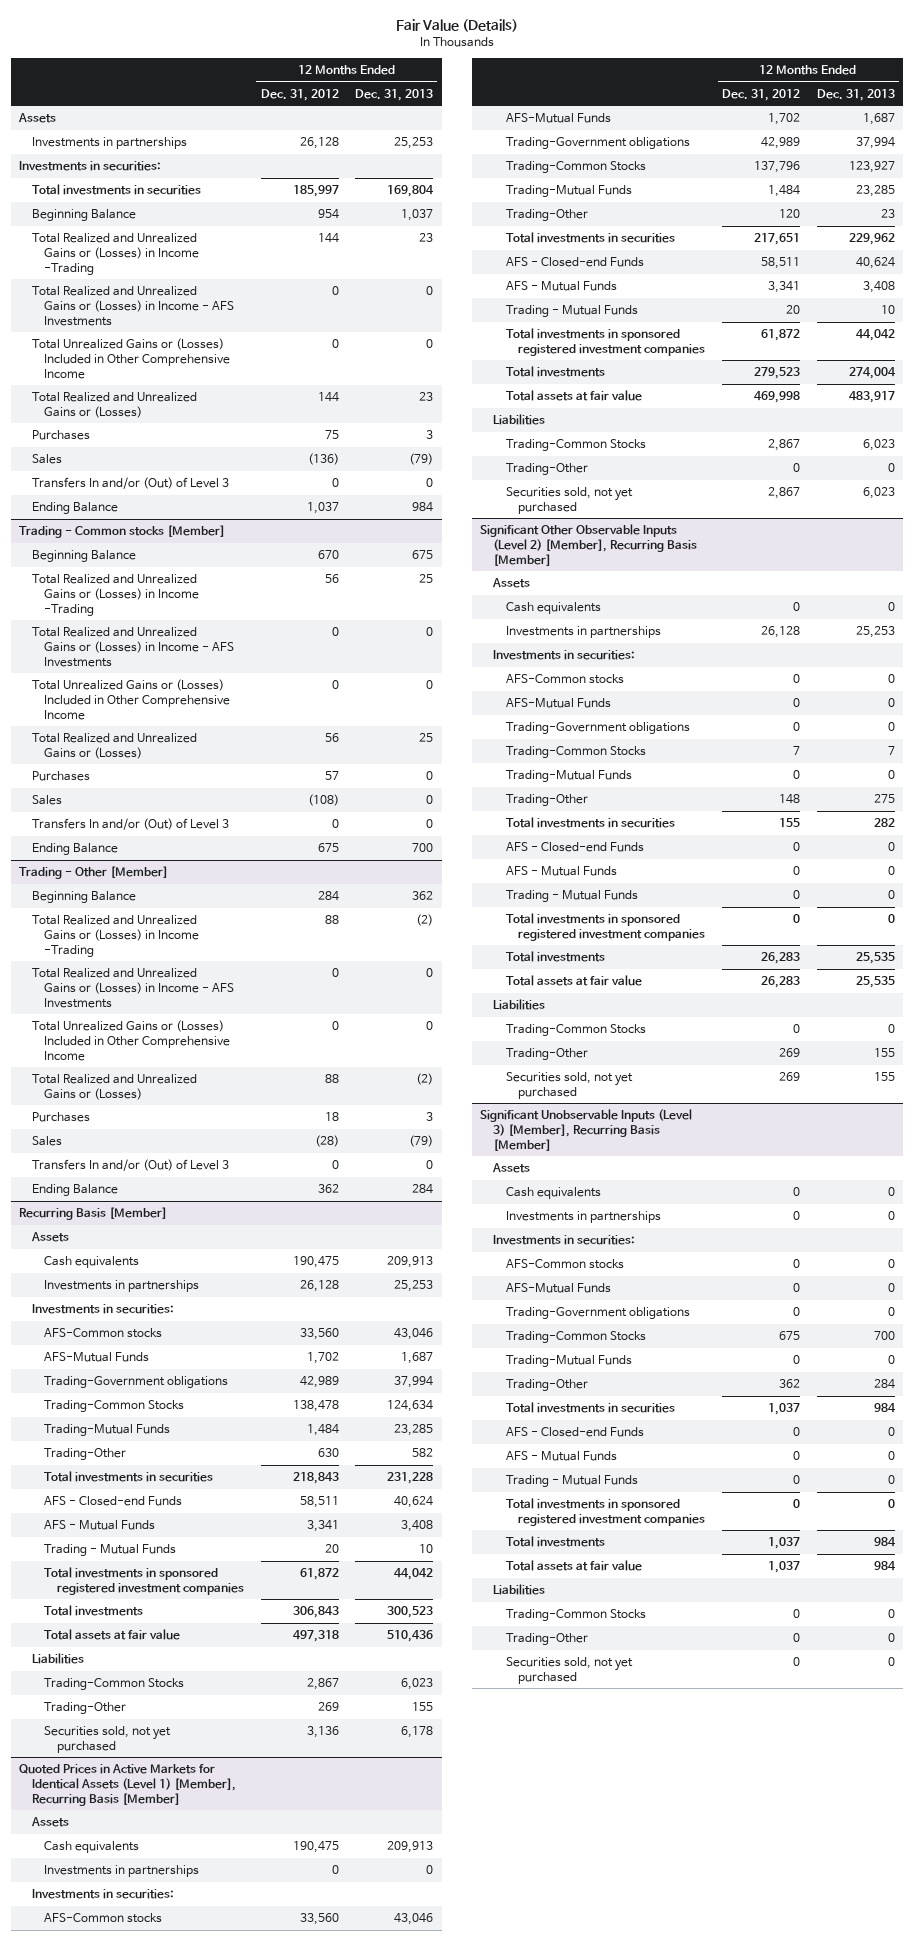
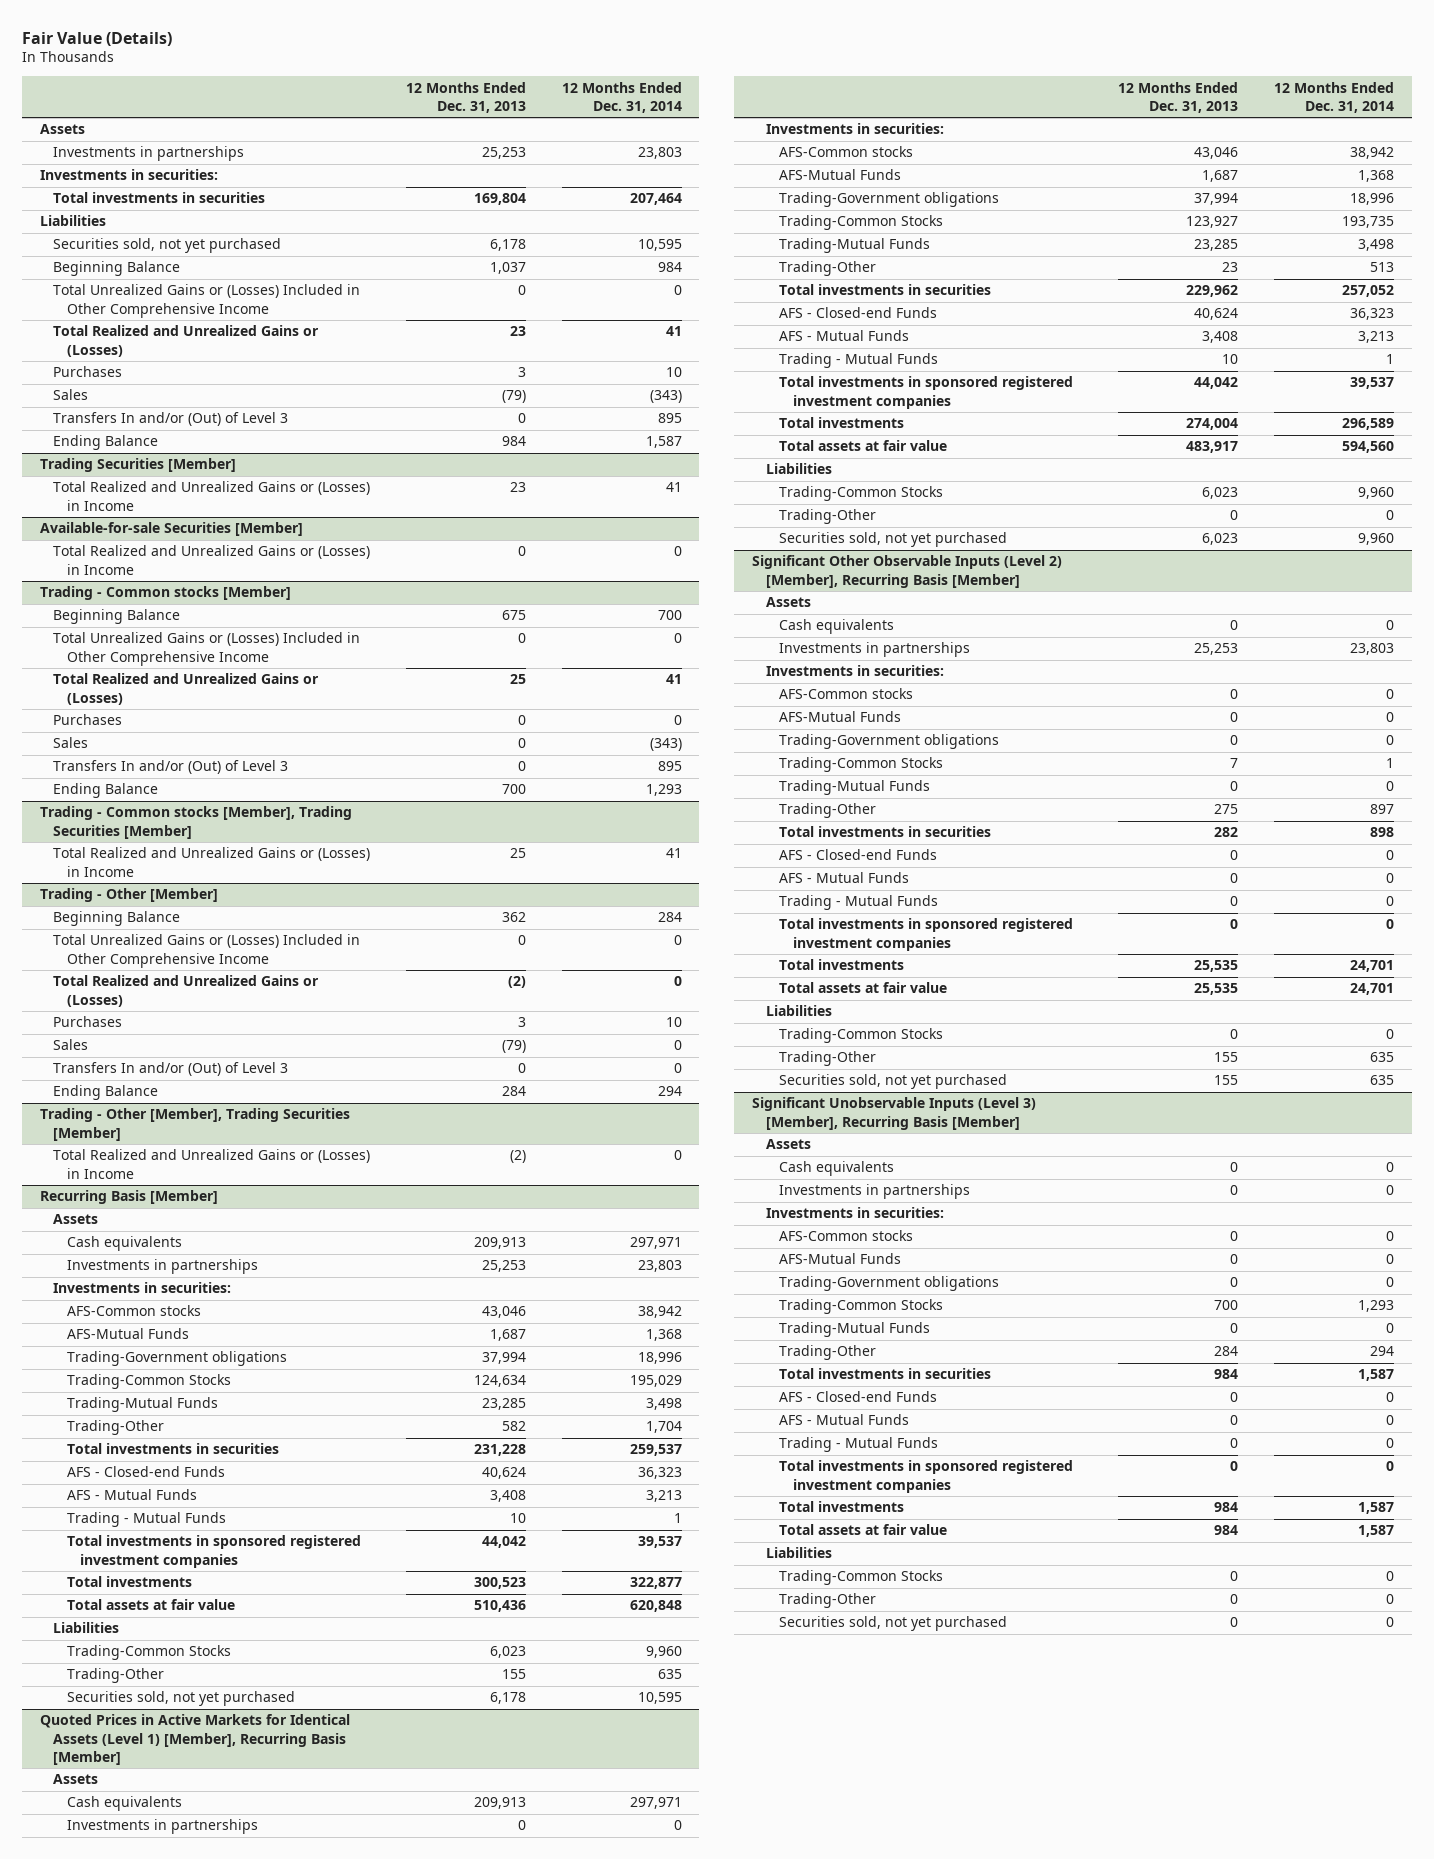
[260,88,339,101] Dec. 31, 2012 -> none
none -> [561,81,682,114] 12 Months Ended Dec. 31, 2014
none -> [39,215,106,227] Liabilities
none -> [53,238,282,254] Securities sold, not yet purchased
[31,233,200,275] Total Realized and Unrealized Gains or (Losses) in Income -Trading -> none
[31,286,235,326] Total Realized and Unrealized Gains or (Losses) in Income - AFS Investments -> none
none -> [39,458,236,473] Trading Securities [Member]
none -> [53,481,371,511] Total Realized and Unrealized Gains or (Losses) in Income
none -> [39,522,303,537] Available-for-sale Securities [Member]
none -> [53,545,371,575] Total Realized and Unrealized Gains or (Losses) in Income
[31,574,200,616] Total Realized and Unrealized Gains or (Losses) in Income -Trading -> none
[31,627,235,667] Total Realized and Unrealized Gains or (Losses) in Income - AFS Investments -> none
none -> [39,806,352,839] Trading - Common stocks [Member], Trading Securities [Member]
none -> [53,847,371,877] Total Realized and Unrealized Gains or (Losses) in Income
[31,915,200,957] Total Realized and Unrealized Gains or (Losses) in Income -Trading -> none
[31,968,235,1008] Total Realized and Unrealized Gains or (Losses) in Income - AFS Investments -> none
none -> [39,1108,350,1141] Trading - Other [Member], Trading Securities [Member]
none -> [53,1149,371,1179] Total Realized and Unrealized Gains or (Losses) in Income

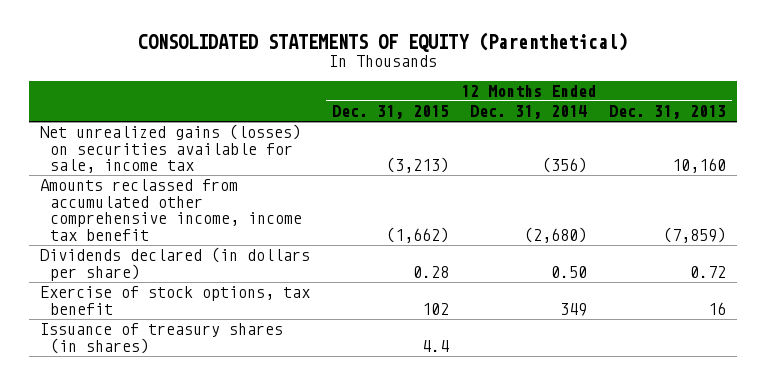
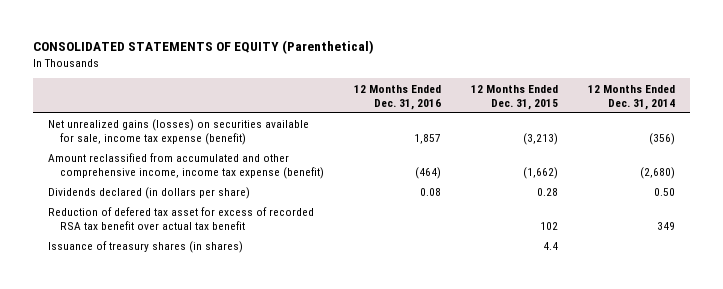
[609,105,727,120] Dec. 31, 2013 -> none
none -> [353,84,441,110] 12 Months Ended Dec. 31, 2016
[39,124,301,174] Net unrealized gains (losses) on securities available for sale, income tax -> [47,119,309,146] Net unrealized gains (losses) on securities available for sale, income tax expense (benefit)
[39,179,302,241] Amounts reclassed from accumulated other comprehensive income, income tax benefit -> [47,153,324,180] Amount reclassified from accumulated and other comprehensive income, income tax expense (benefit)
[39,286,310,315] Exercise of stock options, tax benefit -> [47,207,314,231] Reduction of defered tax asset for excess of recorded RSA tax benefit over actual tax benefit

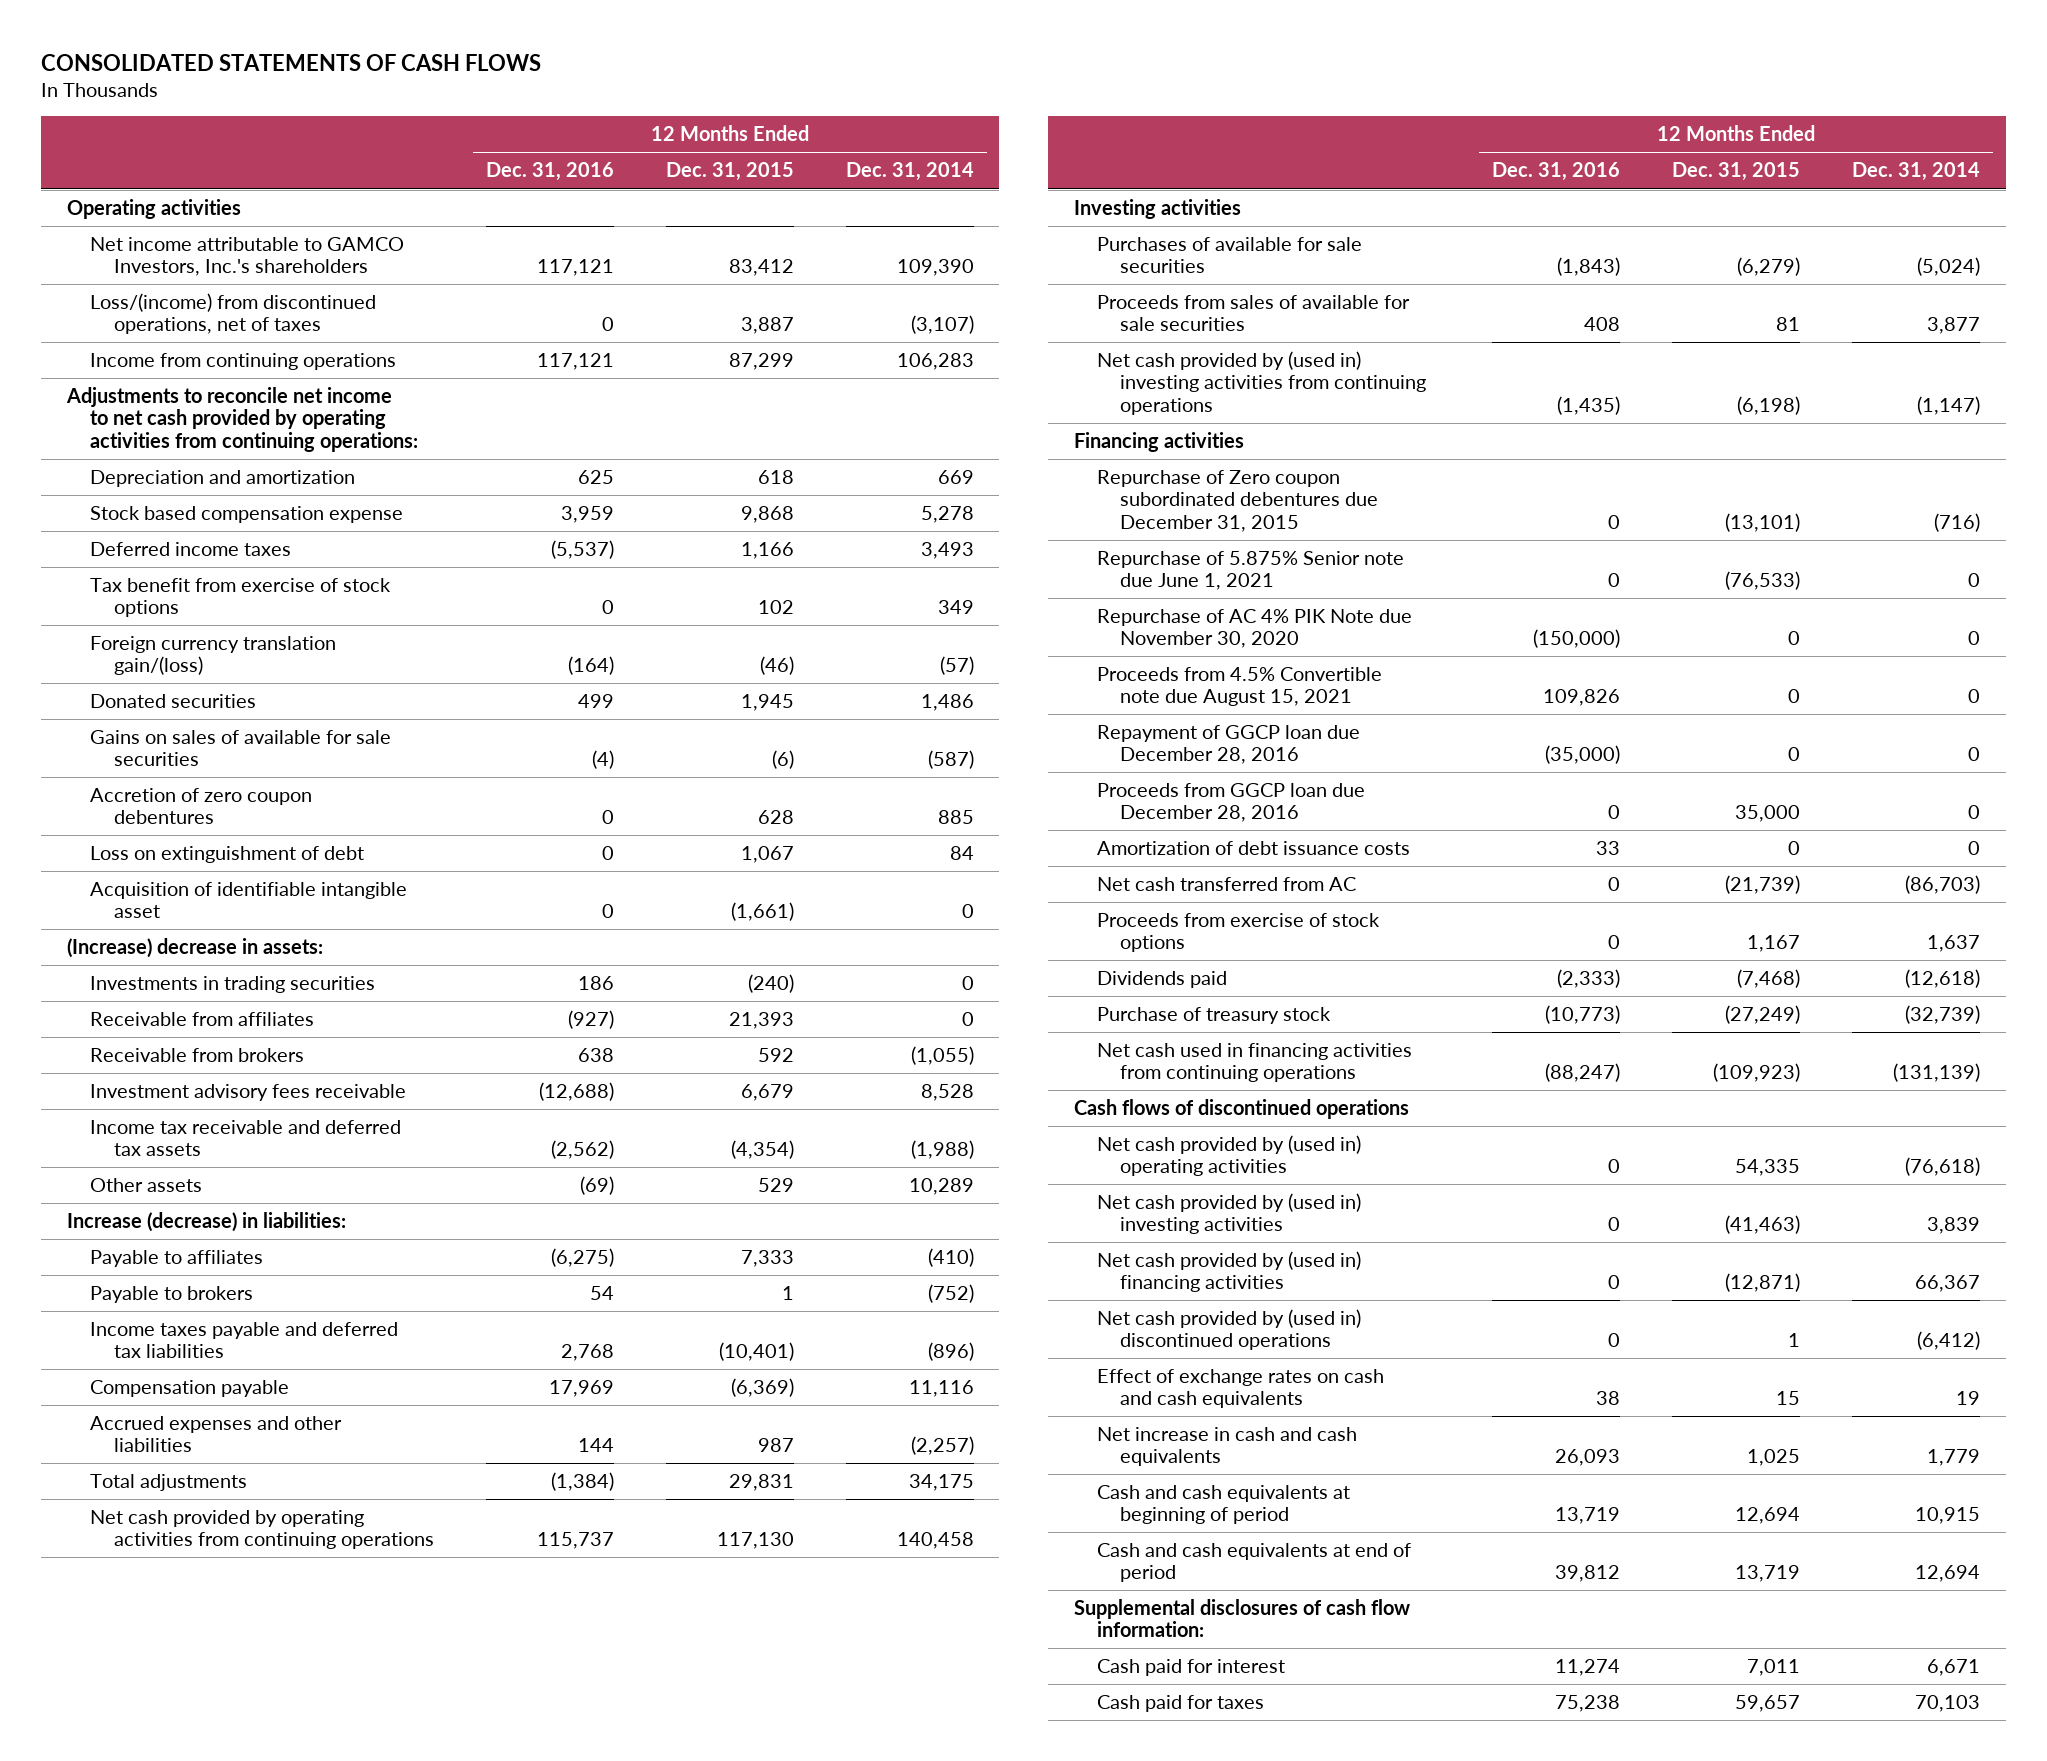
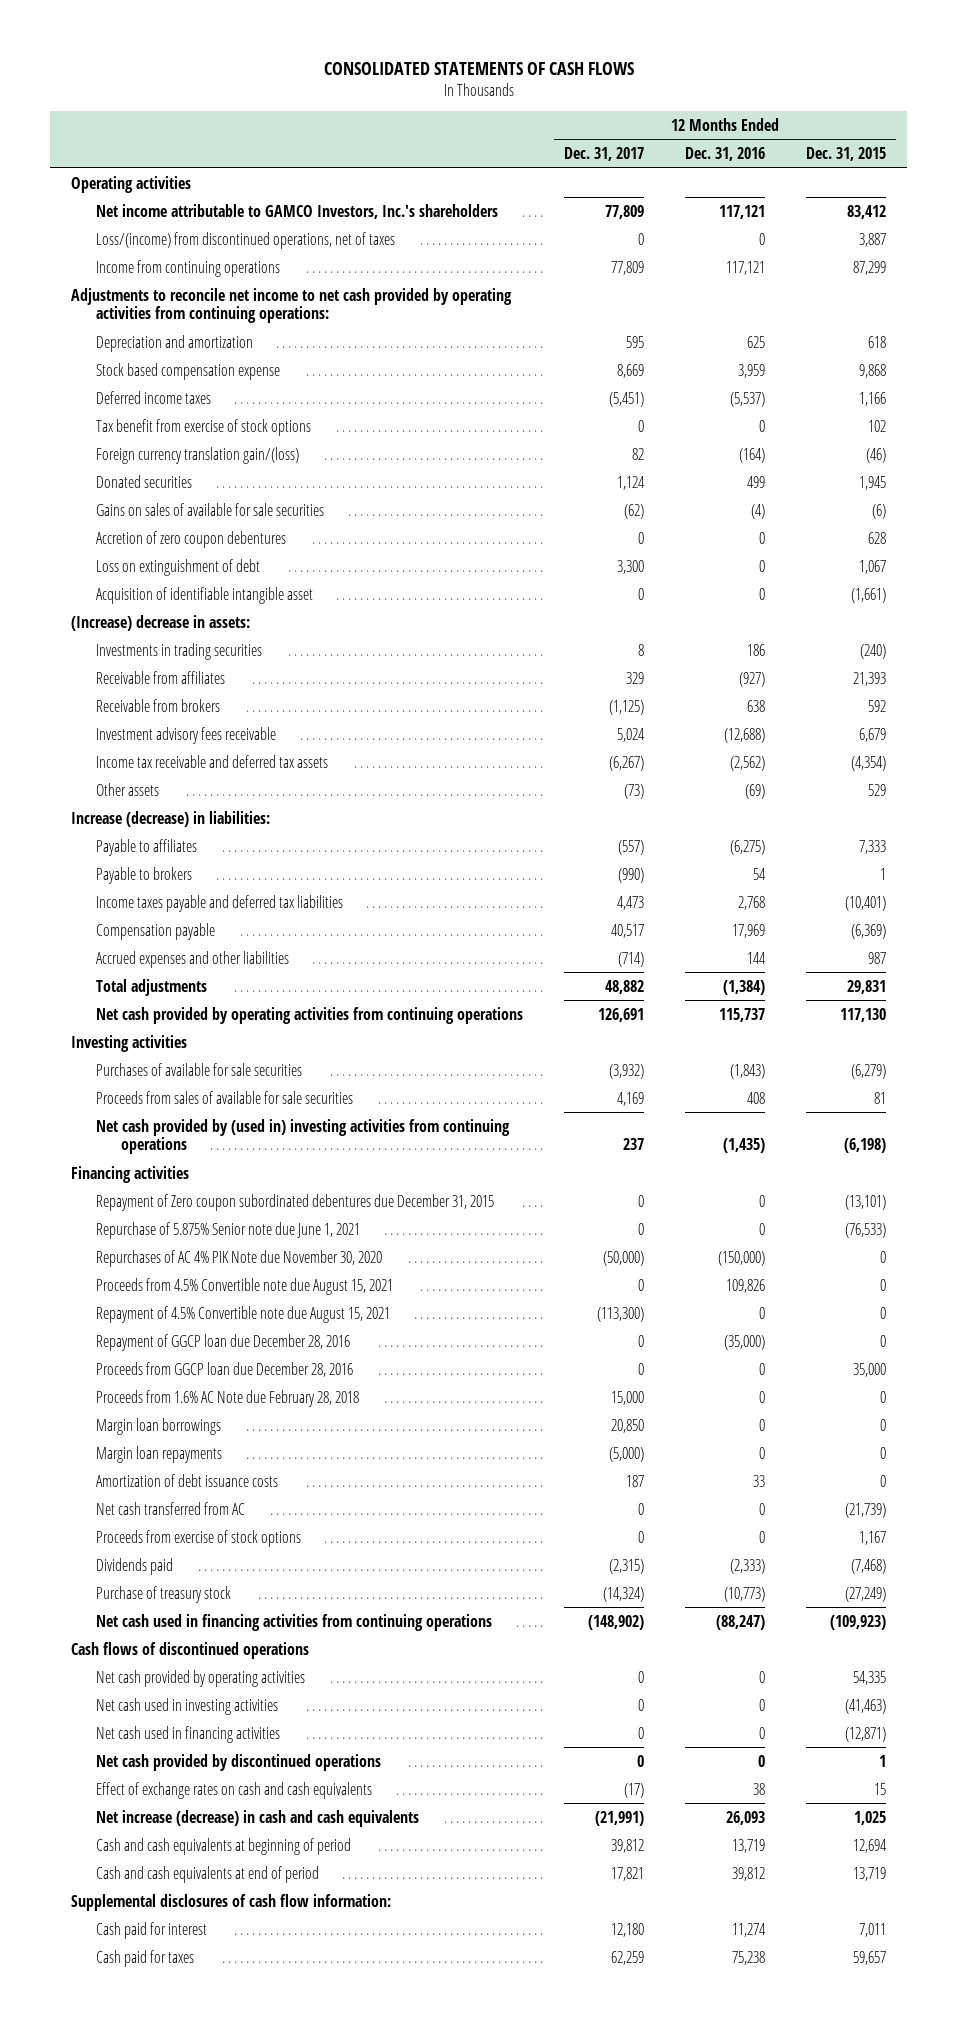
[845,162,974,182] Dec. 31, 2014 -> none
none -> [563,146,644,161] Dec. 31, 2017
[1097,470,1379,532] Repurchase of Zero coupon subordinated debentures due December 31, 2015 -> [95,1193,494,1211] Repayment of Zero coupon subordinated debentures due December 31, 2015
[1097,609,1413,649] Repurchase of AC 4% PIK Note due November 30, 2020 -> [95,1249,382,1267] Repurchases of AC 4% PIK Note due November 30, 2020
none -> [95,1305,390,1323] Repayment of 4.5% Convertible note due August 15, 2021
none -> [95,1389,359,1407] Proceeds from 1.6% AC Note due February 28, 2018
none -> [95,1417,221,1435] Margin loan borrowings
none -> [95,1445,222,1463] Margin loan repayments
[1097,1135,1362,1177] Net cash provided by (used in) operating activities -> [95,1669,305,1687] Net cash provided by operating activities
[1097,1193,1362,1235] Net cash provided by (used in) investing activities -> [95,1697,278,1715] Net cash used in investing activities
[1097,1251,1362,1293] Net cash provided by (used in) financing activities -> [95,1725,280,1743] Net cash used in financing activities
[1097,1309,1362,1351] Net cash provided by (used in) discontinued operations -> [95,1753,381,1771] Net cash provided by discontinued operations
[1097,1427,1358,1467] Net increase in cash and cash equivalents -> [95,1809,419,1827] Net increase (decrease) in cash and cash equivalents

